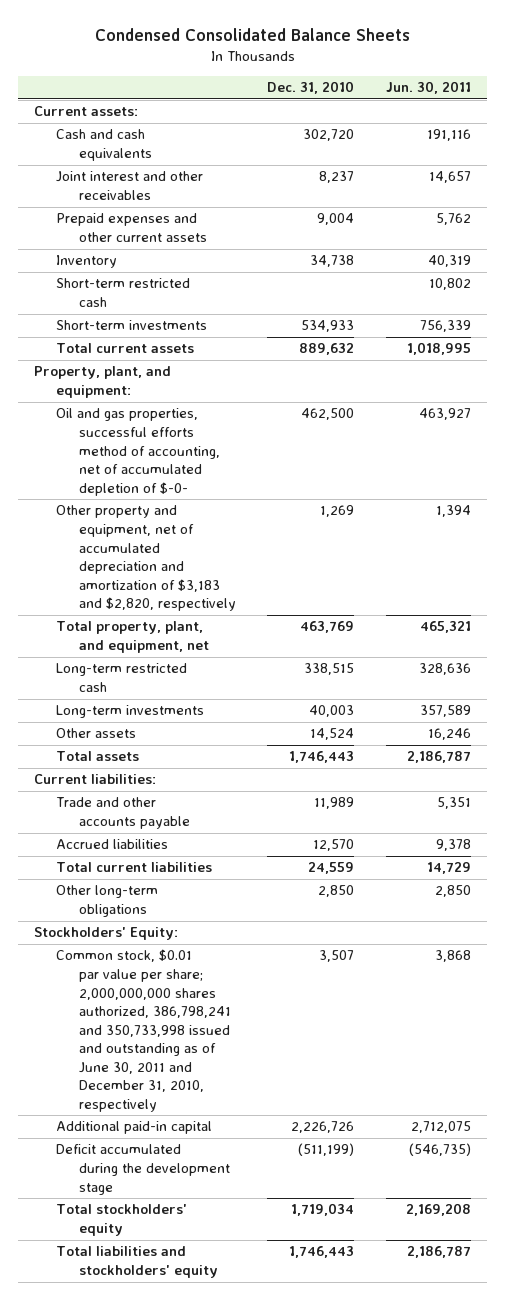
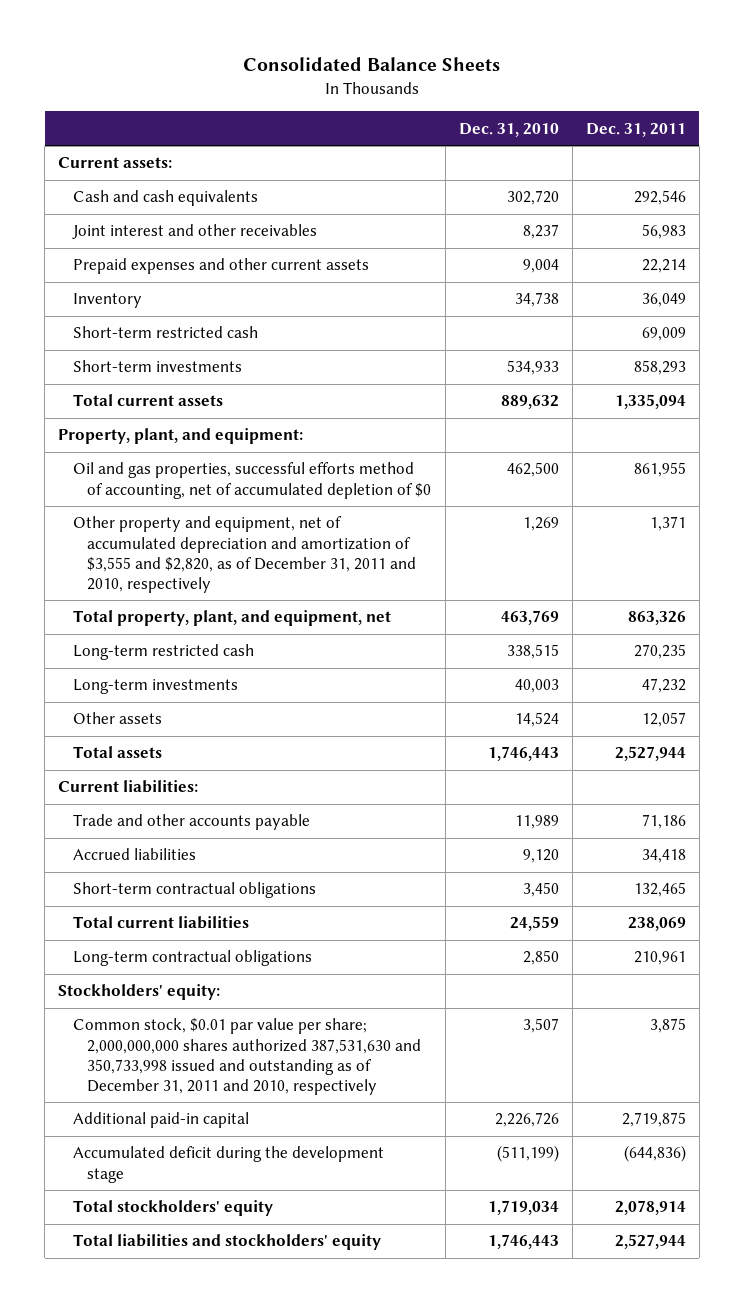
[94,28,410,42] Condensed Consolidated Balance Sheets -> [243,57,501,72] Consolidated Balance Sheets
[386,81,472,95] Jun. 30, 2011 -> none
none -> [585,122,686,137] Dec. 31, 2011
[56,408,220,496] Oil and gas properties, successful efforts method of accounting, net of accumulated depletion of $-0- -> [72,462,432,499] Oil and gas properties, successful efforts method of accounting, net of accumulated depletion of $0
[56,505,236,612] Other property and equipment, net of accumulated depreciation and amortization of $3,183 and $2,820, respectively -> [72,516,417,594] Other property and equipment, net of accumulated depreciation and amortization of $3,555 and $2,820, as of December 31, 2011 and 2010, respectively
[313,839,355,852] 12,570 -> [522,849,559,864] 9,120
none -> [72,882,316,899] Short-term contractual obligations
[56,885,159,918] Other long-term obligations -> [72,950,312,967] Long-term contractual obligations
[34,927,179,941] Stockholders' Equity: -> [58,984,221,1001] Stockholders' equity:
[56,949,231,1112] Common stock, $0.01 par value per share; 2,000,000,000 shares authorized, 386,798,241 and 350,733,998 issued and outstanding as of June 30, 2011 and December 31, 2010, respectively -> [72,1018,422,1096] Common stock, $0.01 par value per share; 2,000,000,000 shares authorized 387,531,630 and 350,733,998 issued and outstanding as of December 31, 2011 and 2010, respectively
[56,1144,230,1195] Deficit accumulated during the development stage -> [72,1146,384,1183] Accumulated deficit during the development stage

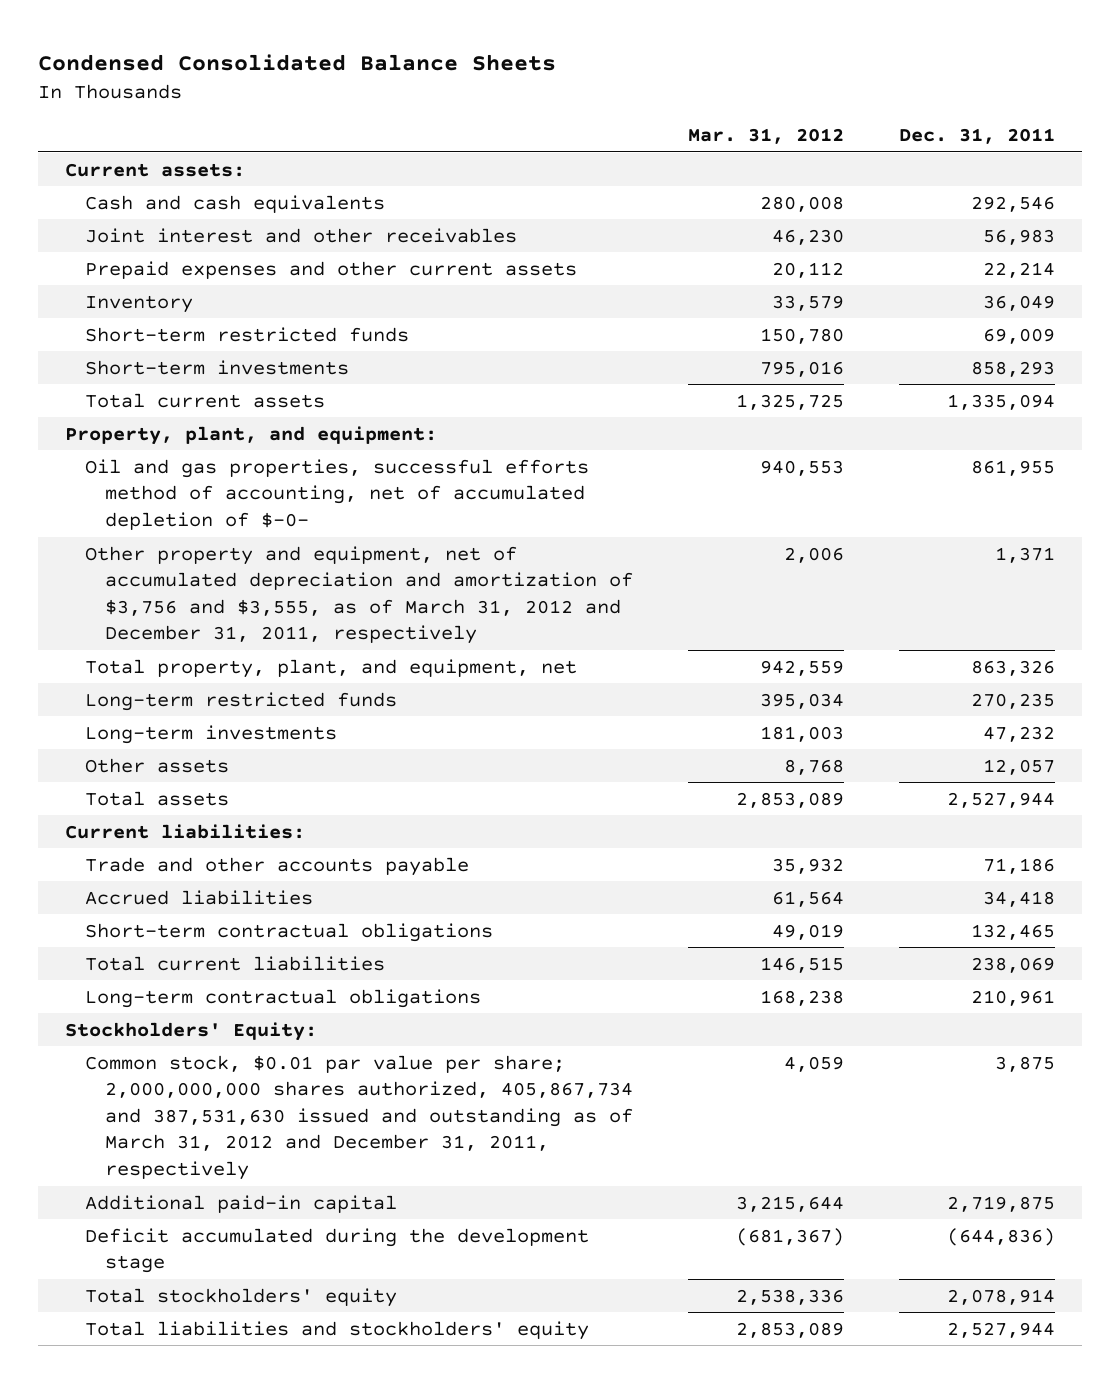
[243,57,501,72] Consolidated Balance Sheets -> [37,53,556,71] Condensed Consolidated Balance Sheets
[458,122,559,137] Dec. 31, 2010 -> none
none -> [688,128,845,145] Mar. 31, 2012
[72,326,258,339] Short-term restricted cash -> [85,326,410,342] Short-term restricted funds
[72,462,432,499] Oil and gas properties, successful efforts method of accounting, net of accumulated depletion of $0 -> [85,458,590,530] Oil and gas properties, successful efforts method of accounting, net of accumulated depletion of $-0-
[72,516,417,594] Other property and equipment, net of accumulated depreciation and amortization of $3,555 and $2,820, as of December 31, 2011 and 2010, respectively -> [85,545,634,645] Other property and equipment, net of accumulated depreciation and amortization of $3,756 and $3,555, as of March 31, 2012 and December 31, 2011, respectively
[72,644,254,661] Long-term restricted cash -> [85,691,398,711] Long-term restricted funds
[58,984,221,1001] Stockholders' equity: -> [65,1021,318,1041] Stockholders' Equity:
[72,1018,422,1096] Common stock, $0.01 par value per share; 2,000,000,000 shares authorized 387,531,630 and 350,733,998 issued and outstanding as of December 31, 2011 and 2010, respectively -> [85,1054,634,1181] Common stock, $0.01 par value per share; 2,000,000,000 shares authorized, 405,867,734 and 387,531,630 issued and outstanding as of March 31, 2012 and December 31, 2011, respectively
[72,1146,384,1183] Accumulated deficit during the development stage -> [85,1227,590,1274] Deficit accumulated during the development stage

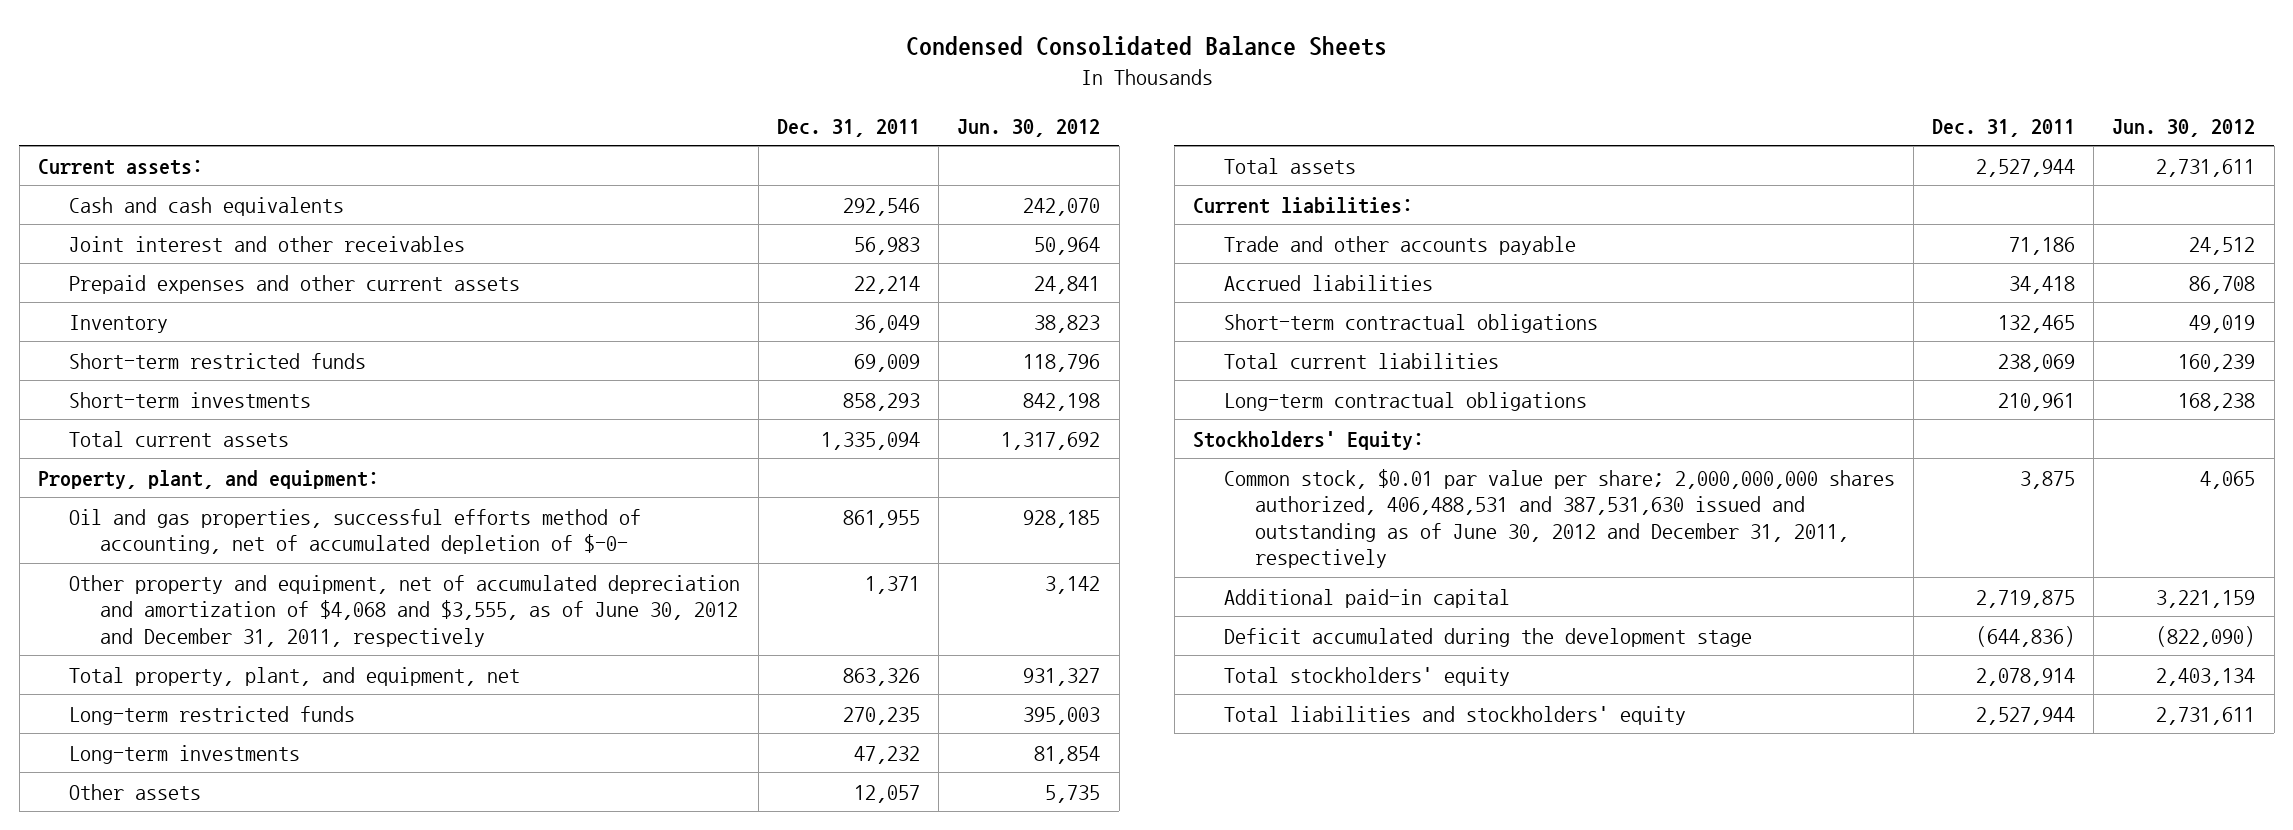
[688,128,845,145] Mar. 31, 2012 -> none
none -> [957,118,1101,137] Jun. 30, 2012
[85,545,634,645] Other property and equipment, net of accumulated depreciation and amortization of $3,756 and $3,555, as of March 31, 2012 and December 31, 2011, respectively -> [68,574,740,647] Other property and equipment, net of accumulated depreciation and amortization of $4,068 and $3,555, as of June 30, 2012 and December 31, 2011, respectively
[85,1054,634,1181] Common stock, $0.01 par value per share; 2,000,000,000 shares authorized, 405,867,734 and 387,531,630 issued and outstanding as of March 31, 2012 and December 31, 2011, respectively -> [1223,468,1895,569] Common stock, $0.01 par value per share; 2,000,000,000 shares authorized, 406,488,531 and 387,531,630 issued and outstanding as of June 30, 2012 and December 31, 2011, respectively

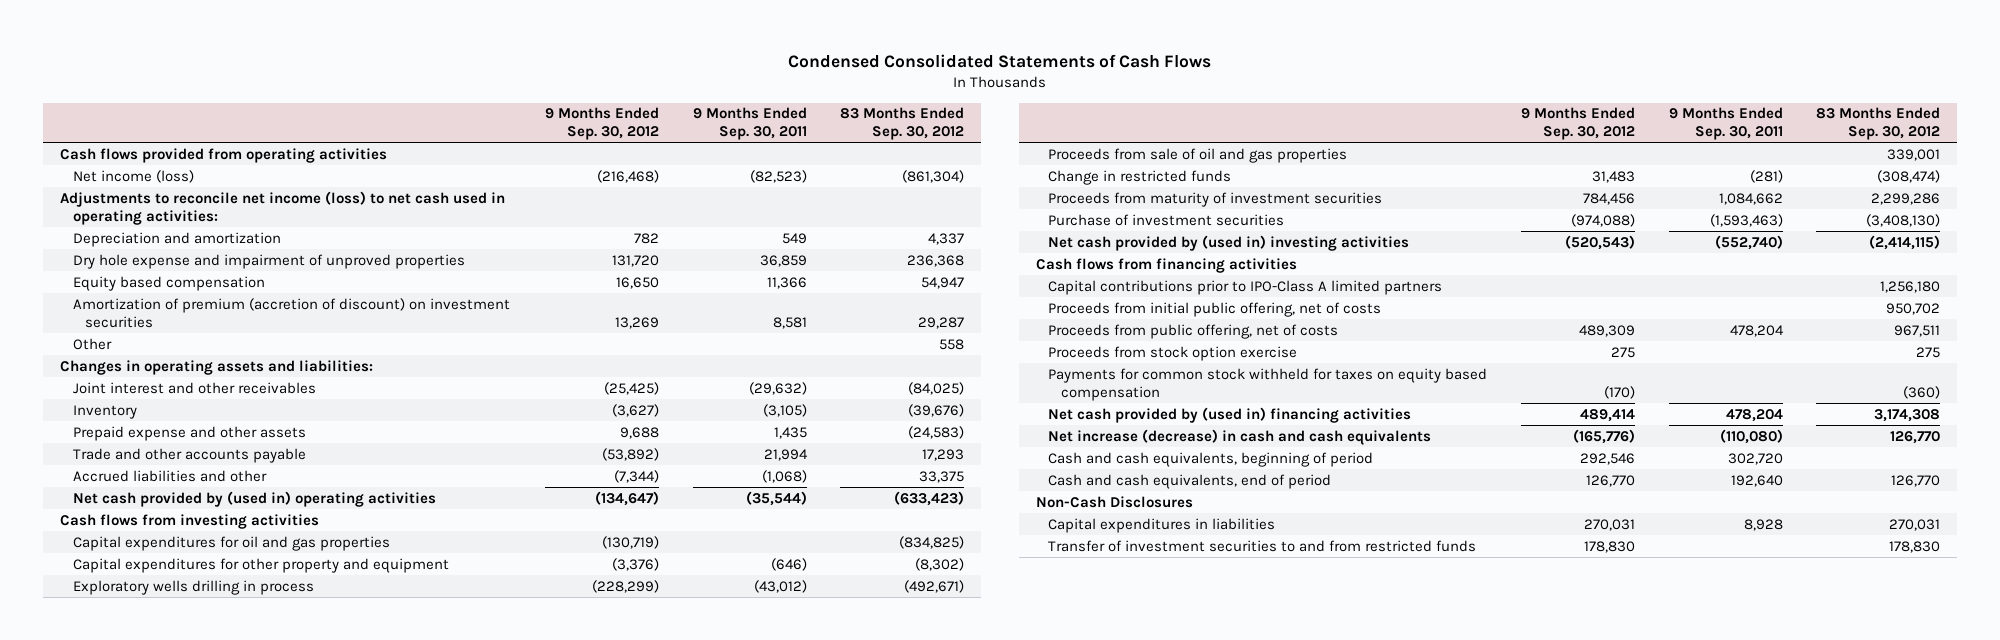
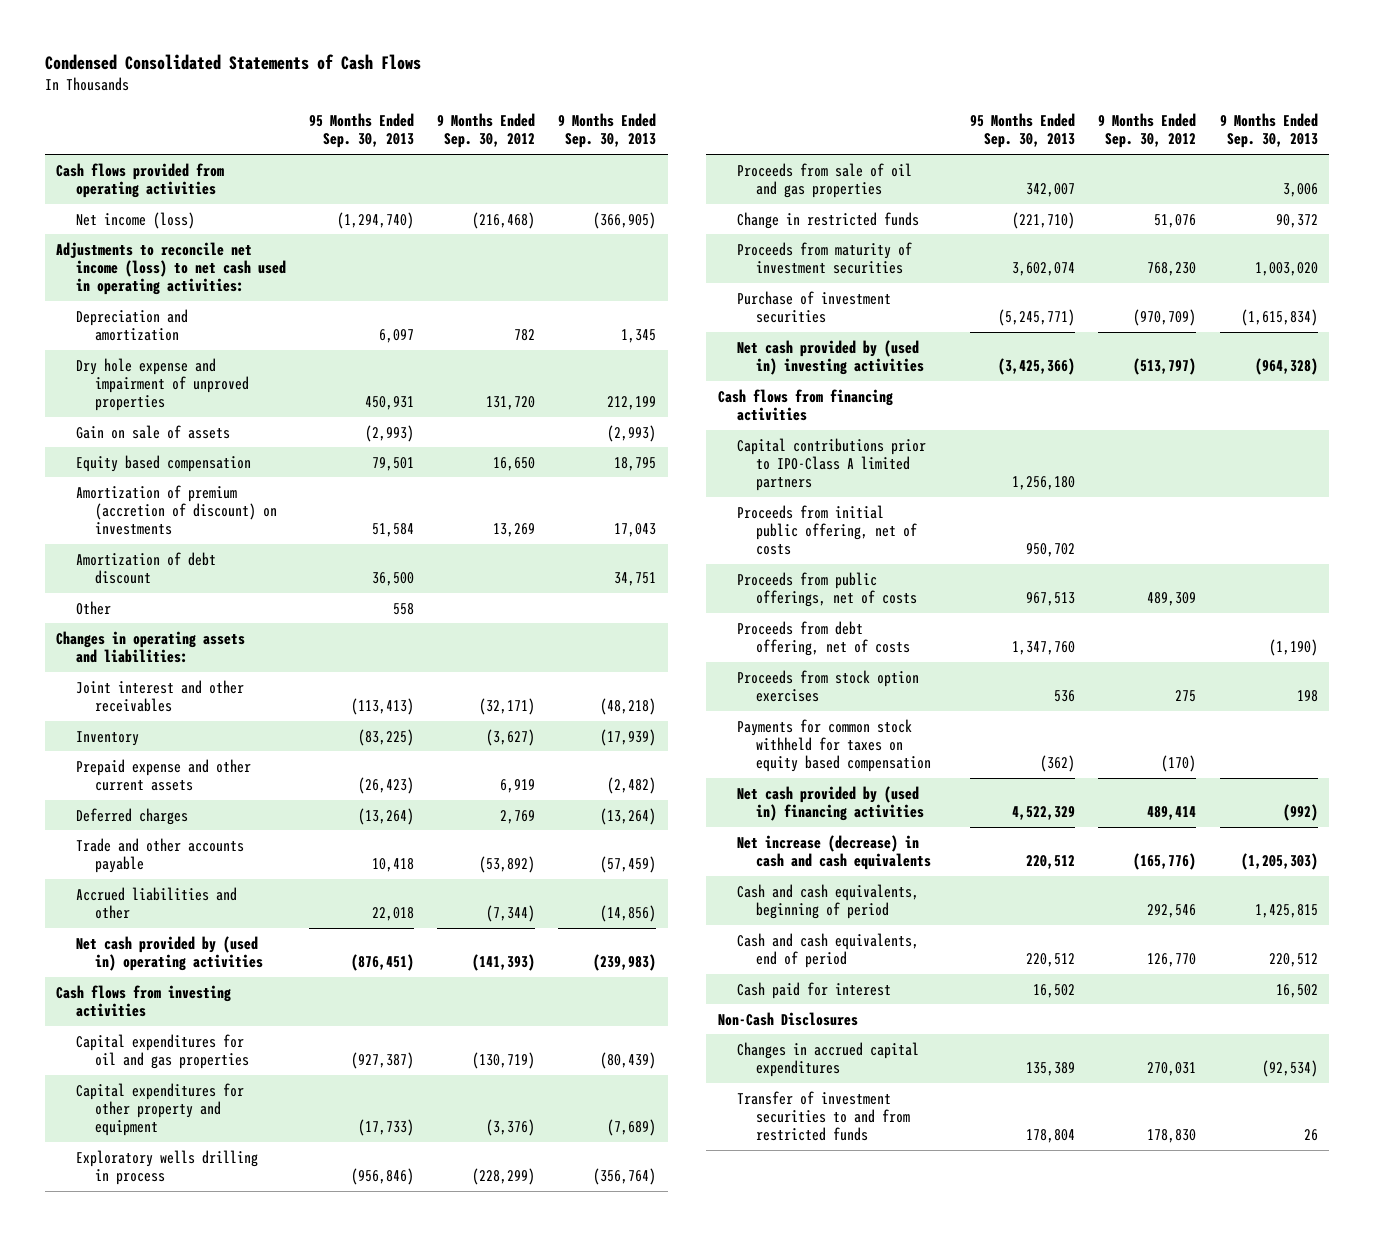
[692,107,807,141] 9 Months Ended Sep. 30, 2011 -> none
[840,107,965,141] 83 Months Ended Sep. 30, 2012 -> none
none -> [308,113,414,149] 95 Months Ended Sep. 30, 2013
none -> [558,113,657,149] 9 Months Ended Sep. 30, 2013
none -> [75,424,230,439] Gain on sale of assets
[72,297,510,328] Amortization of premium (accretion of discount) on investment securities -> [75,484,277,536] Amortization of premium (accretion of discount) on investments
none -> [75,551,216,584] Amortization of debt discount
[604,381,660,395] (25,425) -> [478,697,535,715] (32,171)
[72,425,306,441] Prepaid expense and other assets -> [75,758,251,791] Prepaid expense and other current assets
[620,426,660,439] 9,688 -> [499,778,535,793] 6,919
none -> [75,807,188,825] Deferred charges
[595,490,660,506] (134,647) -> [471,953,535,971] (141,393)
[1591,170,1635,183] 31,483 -> [1154,213,1197,228] 51,076
[1582,192,1635,205] 784,456 -> [1147,261,1197,276] 768,230
[1570,213,1635,227] (974,088) -> [1133,308,1197,326] (970,709)
[1564,234,1635,250] (520,543) -> [1133,357,1197,375] (513,797)
[1048,323,1339,339] Proceeds from public offering, net of costs -> [737,571,918,607] Proceeds from public offerings, net of costs
none -> [737,620,911,656] Proceeds from debt offering, net of costs
[1048,345,1298,361] Proceeds from stock option exercise -> [737,669,920,702] Proceeds from stock option exercises
none -> [737,981,892,999] Cash paid for interest
[1048,517,1276,533] Capital expenditures in liabilities -> [737,1041,920,1077] Changes in accrued capital expenditures

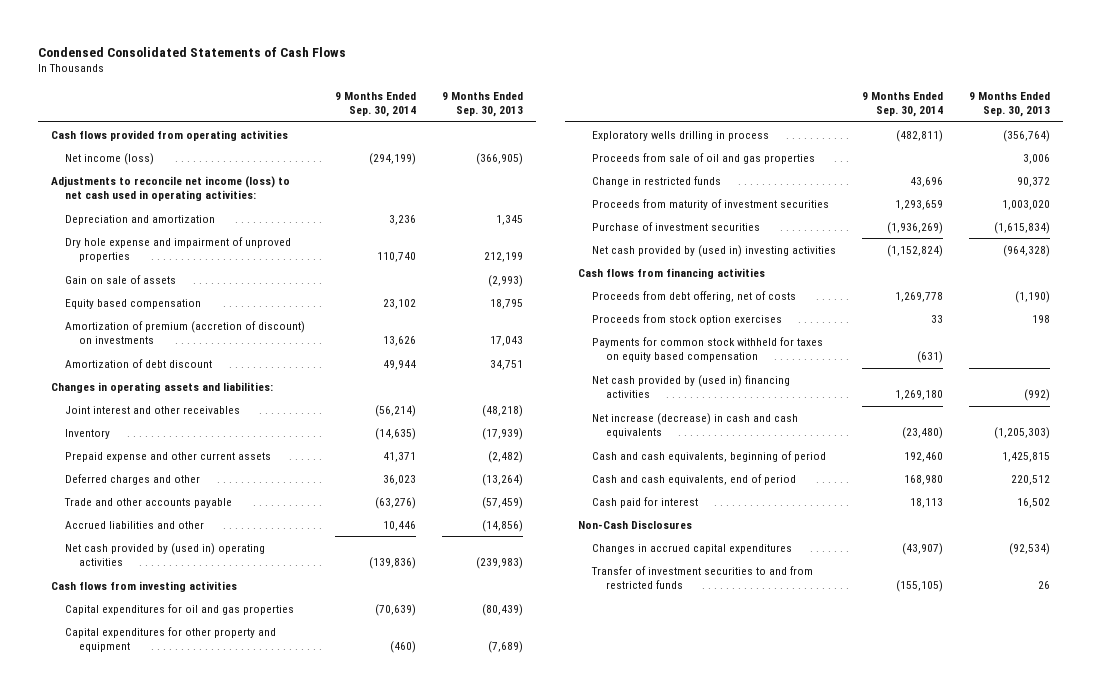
[308,113,414,149] 95 Months Ended Sep. 30, 2013 -> none
[436,113,535,149] 9 Months Ended Sep. 30, 2012 -> none
none -> [335,91,417,118] 9 Months Ended Sep. 30, 2014
[75,600,111,615] Other -> none
[75,807,188,825] Deferred charges -> [65,473,201,485] Deferred charges and other
[737,437,927,492] Capital contributions prior to IPO-Class A limited partners -> none
[737,504,918,556] Proceeds from initial public offering, net of costs -> none
[737,571,918,607] Proceeds from public offerings, net of costs -> none

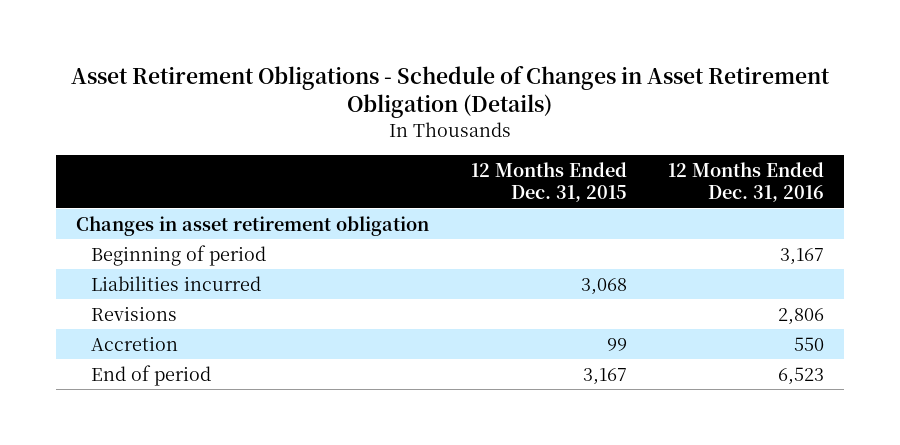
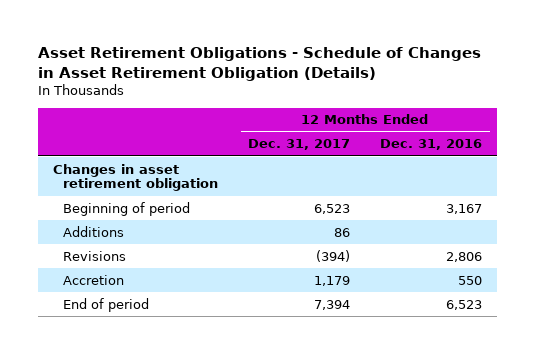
[470,161,627,203] 12 Months Ended Dec. 31, 2015 -> none
none -> [248,139,351,151] Dec. 31, 2017
[91,275,262,291] Liabilities incurred -> [63,225,125,237] Additions

